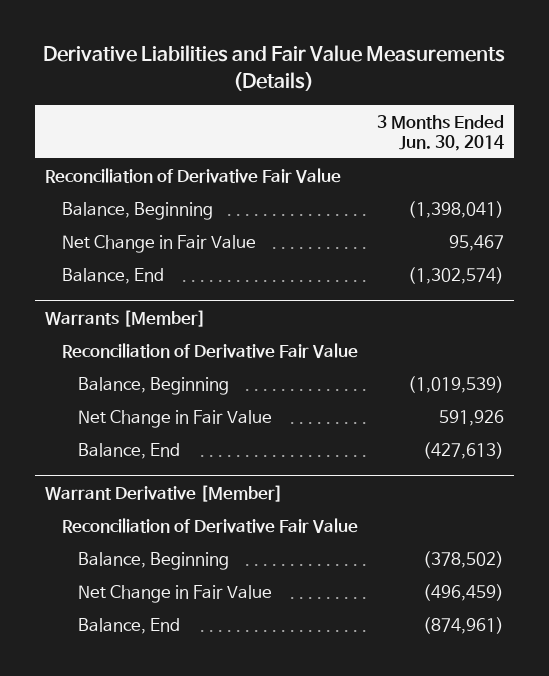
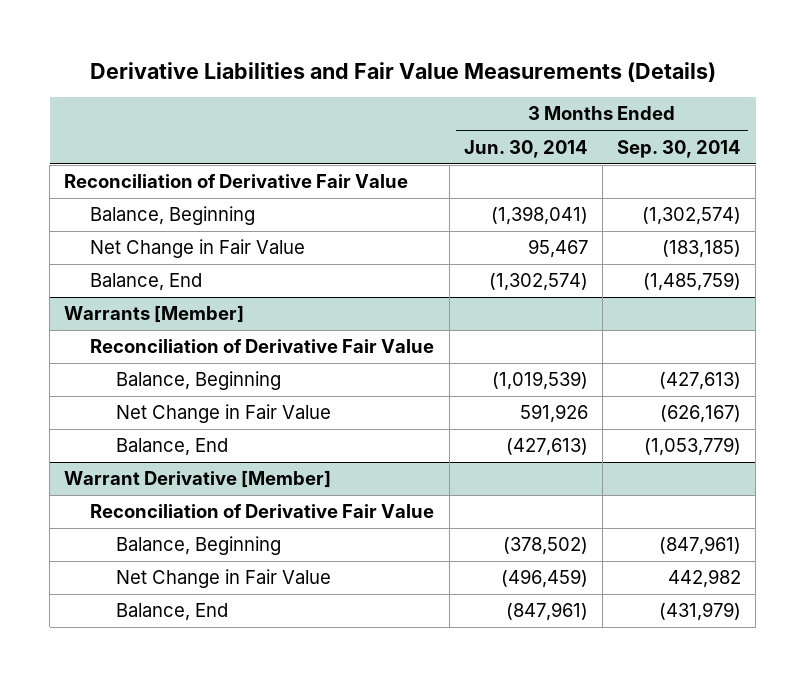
none -> [617,139,742,158] Sep. 30, 2014
[423,616,505,634] (874,961) -> [505,602,588,622] (847,961)

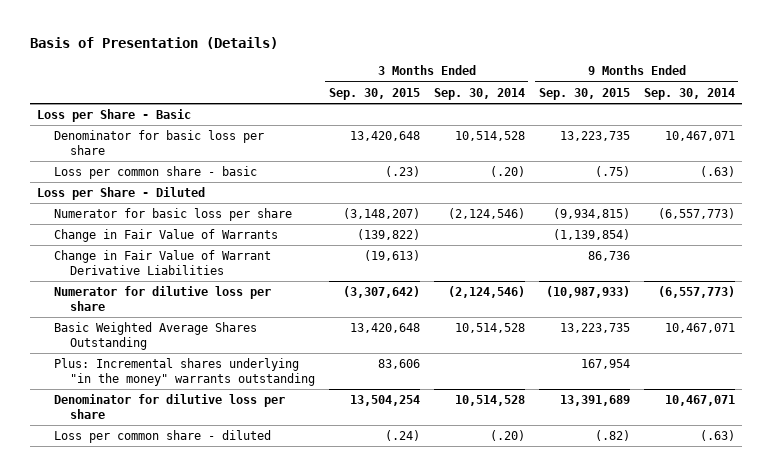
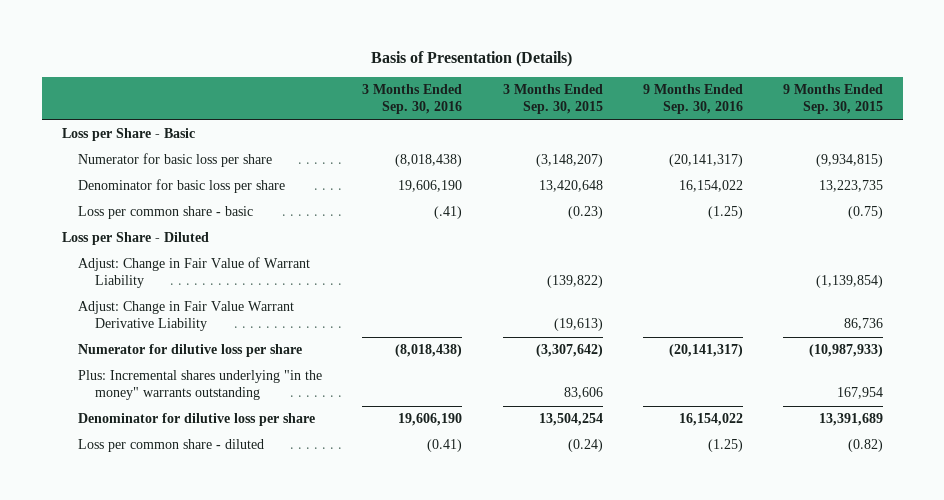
[433,87,525,100] Sep. 30, 2014 -> none
[643,87,735,100] Sep. 30, 2014 -> none
none -> [362,84,463,115] 3 Months Ended Sep. 30, 2016
none -> [642,84,743,115] 9 Months Ended Sep. 30, 2016
[53,207,292,221] Numerator for basic loss per share -> [78,153,273,168] Numerator for basic loss per share
[384,165,420,177] (.23) -> [567,206,603,220] (0.23)
[594,165,630,177] (.75) -> [847,206,883,220] (0.75)
[53,228,278,242] Change in Fair Value of Warrants -> [78,257,311,289] Adjust: Change in Fair Value of Warrant Liability
[53,249,271,275] Change in Fair Value of Warrant Derivative Liabilities -> [78,301,295,332] Adjust: Change in Fair Value Warrant Derivative Liability
[53,321,257,350] Basic Weighted Average Shares Outstanding -> none
[384,429,420,441] (.24) -> [567,439,603,453] (0.24)
[594,429,630,441] (.82) -> [847,439,883,453] (0.82)

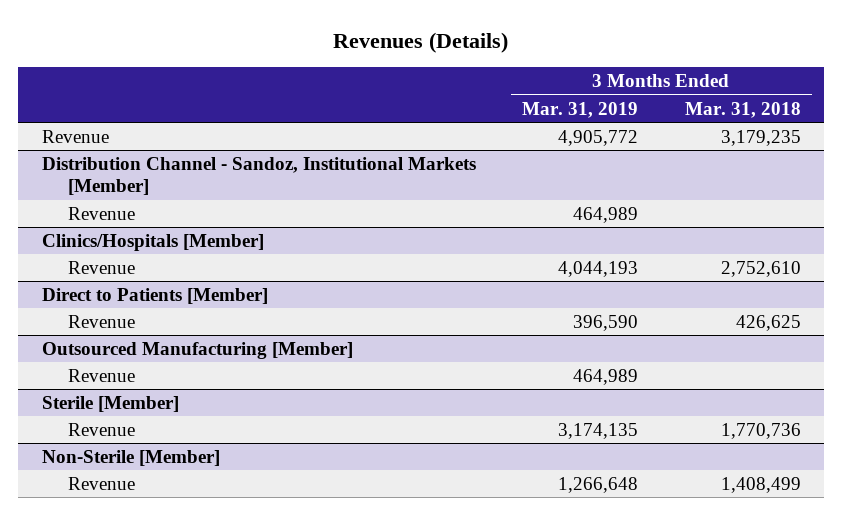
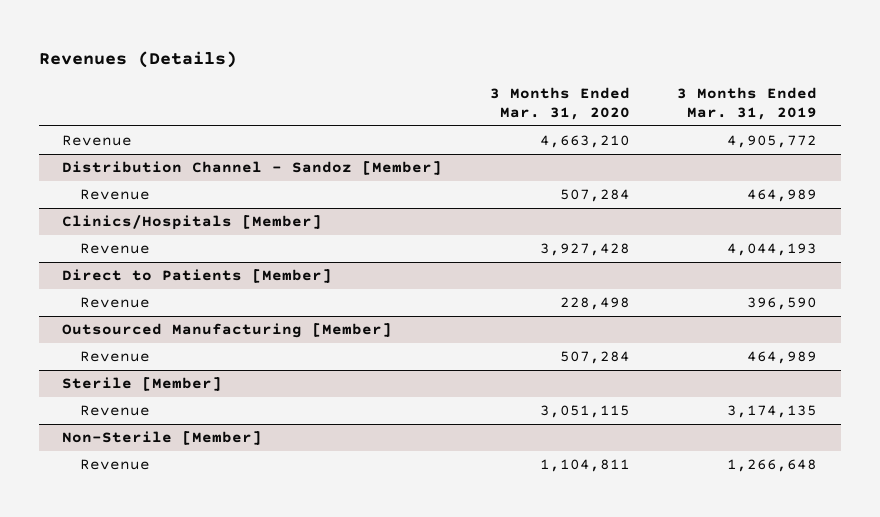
[684,101,801,118] Mar. 31, 2018 -> none
none -> [489,86,630,121] 3 Months Ended Mar. 31, 2020
[41,156,476,196] Distribution Channel - Sandoz, Institutional Markets [Member] -> [62,161,443,176] Distribution Channel - Sandoz [Member]

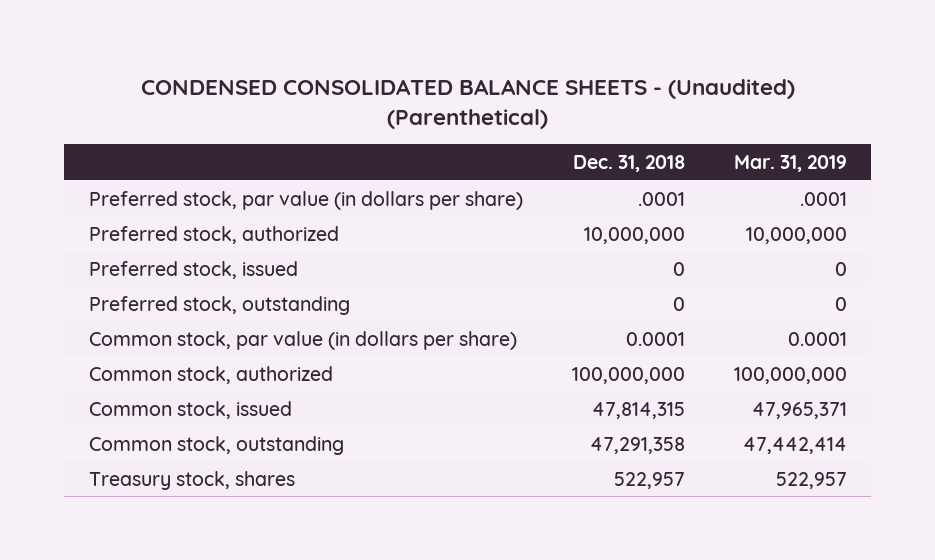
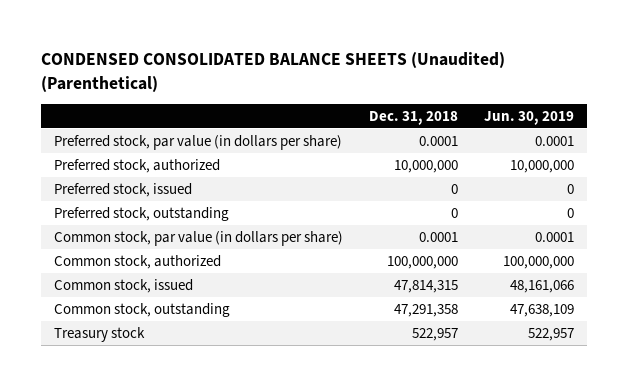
[140,78,795,129] CONDENSED CONSOLIDATED BALANCE SHEETS - (Unaudited) (Parenthetical) -> [41,52,506,92] CONDENSED CONSOLIDATED BALANCE SHEETS (Unaudited) (Parenthetical)
[733,154,847,172] Mar. 31, 2019 -> none
none -> [484,110,575,125] Jun. 30, 2019
[637,191,685,206] .0001 -> [419,135,459,146] 0.0001
[88,470,295,490] Treasury stock, shares -> [54,326,146,342] Treasury stock

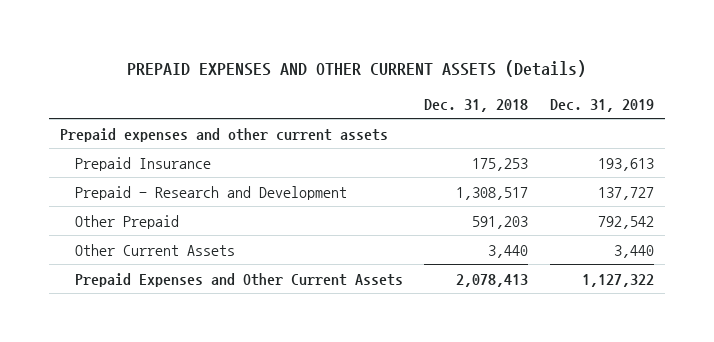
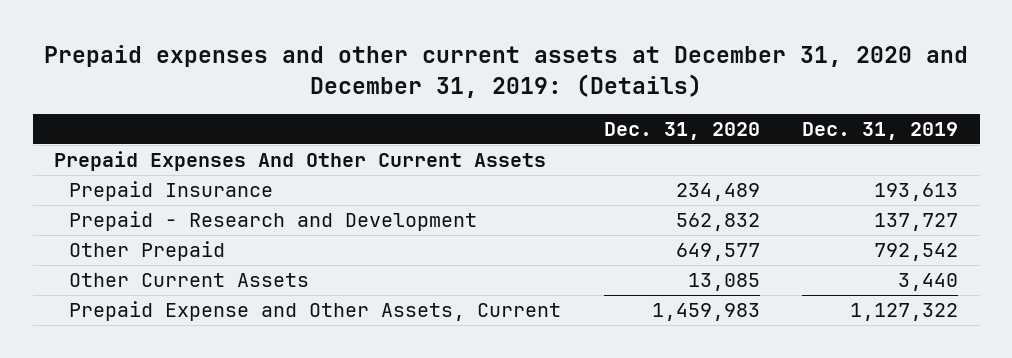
[126,59,586,77] PREPAID EXPENSES AND OTHER CURRENT ASSETS (Details) -> [44,45,969,99] Prepaid expenses and other current assets at December 31, 2020 and December 31, 2019: (Details)
[424,98,529,112] Dec. 31, 2018 -> none
none -> [603,121,760,140] Dec. 31, 2020
[59,127,388,142] Prepaid expenses and other current assets -> [54,151,547,172] Prepaid Expenses And Other Current Assets
[74,272,403,287] Prepaid Expenses and Other Current Assets -> [68,301,561,322] Prepaid Expense and Other Assets, Current

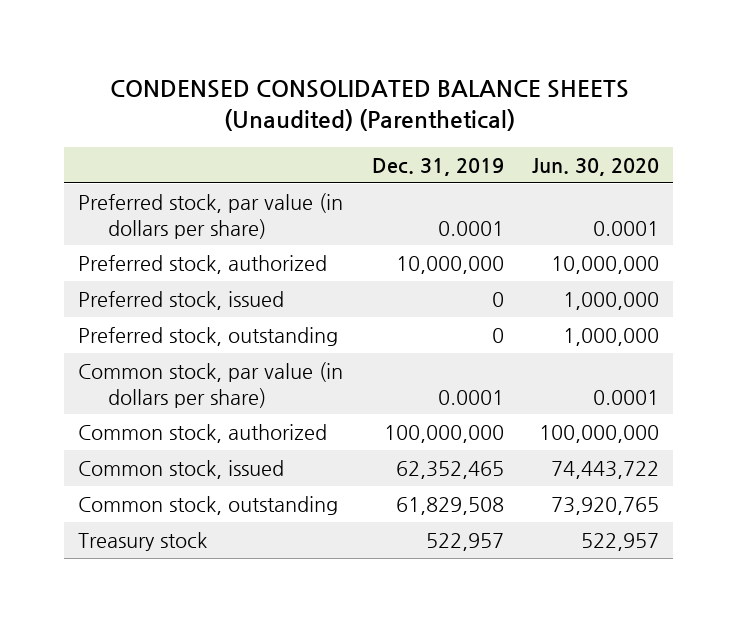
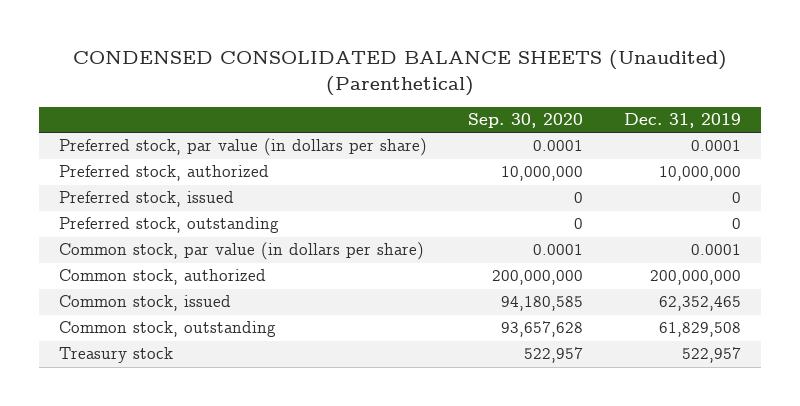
[532,158,660,177] Jun. 30, 2020 -> none
none -> [467,113,583,129] Sep. 30, 2020
[383,424,504,443] 100,000,000 -> [649,270,741,286] 200,000,000

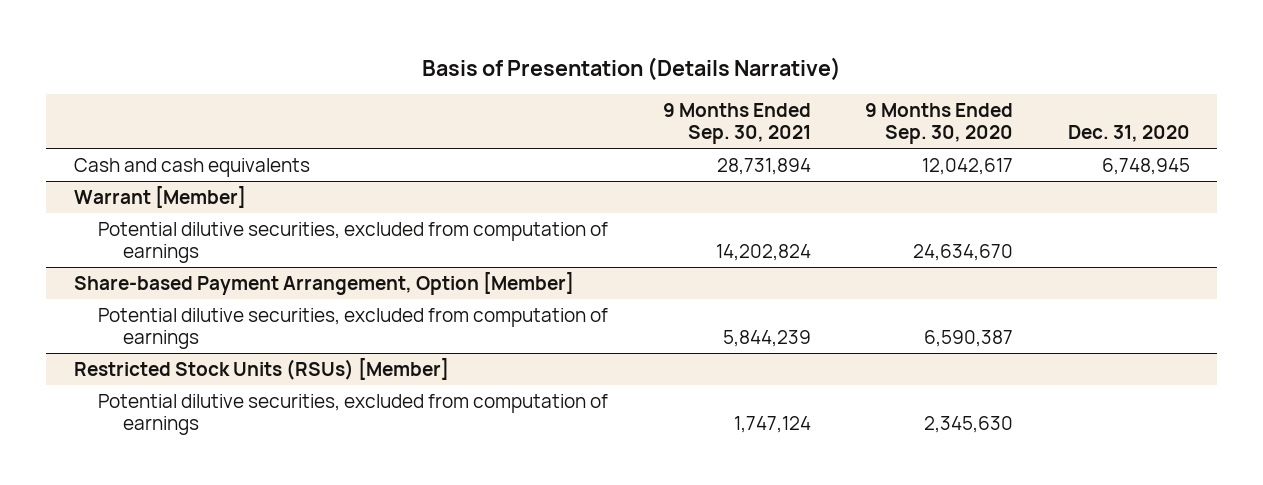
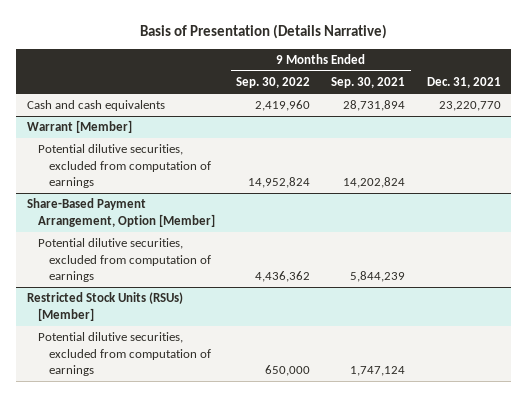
[865,103,1014,145] 9 Months Ended Sep. 30, 2020 -> none
[1067,125,1190,143] Dec. 31, 2020 -> none
none -> [235,77,310,89] Sep. 30, 2022
none -> [426,77,501,89] Dec. 31, 2021
[73,271,574,295] Share-based Payment Arrangement, Option [Member] -> [26,198,215,227] Share-Based Payment Arrangement, Option [Member]

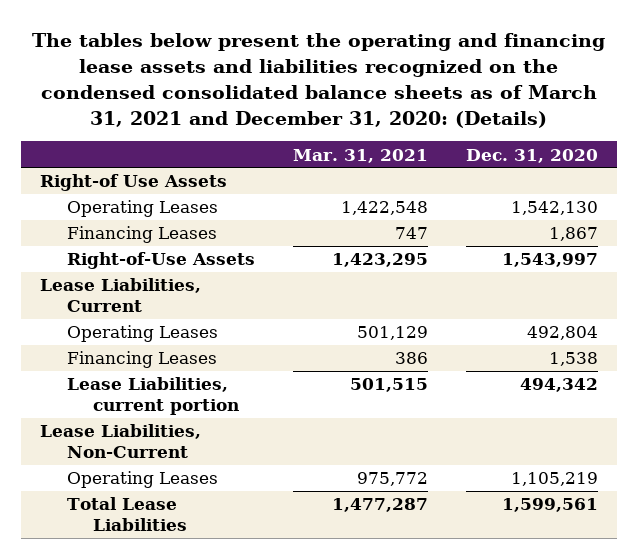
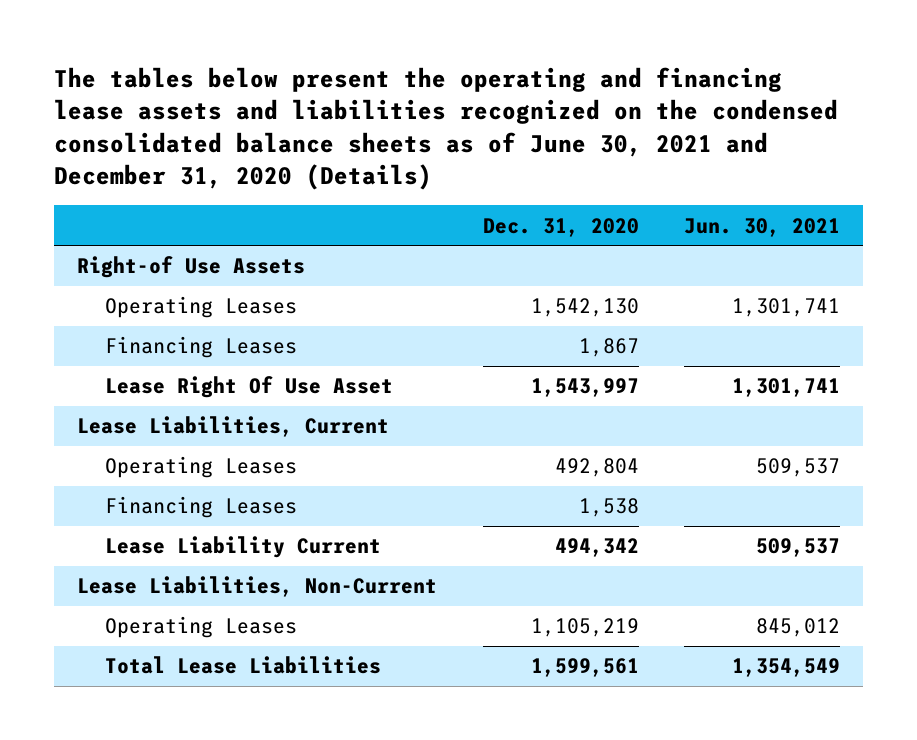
[31,32,605,128] The tables below present the operating and financing lease assets and liabilities recognized on the condensed consolidated balance sheets as of March 31, 2021 and December 31, 2020: (Details) -> [54,66,839,191] The tables below present the operating and financing lease assets and liabilities recognized on the condensed consolidated balance sheets as of June 30, 2021 and December 31, 2020 (Details)
[292,148,428,163] Mar. 31, 2021 -> none
none -> [684,217,841,237] Jun. 30, 2021
[66,252,255,270] Right-of-Use Assets -> [104,376,393,399] Lease Right Of Use Asset
[66,377,240,416] Lease Liabilities, current portion -> [104,536,381,559] Lease Liability Current

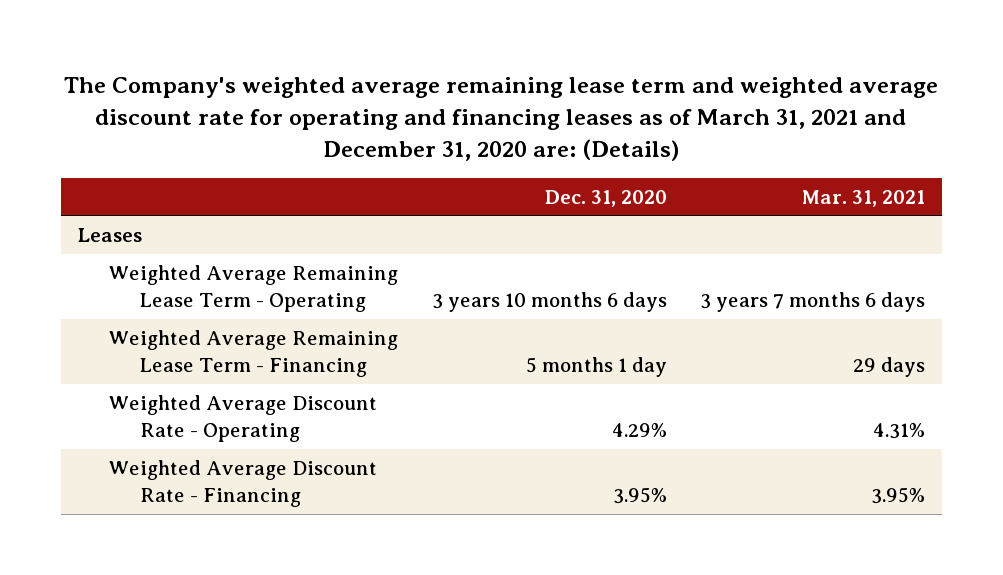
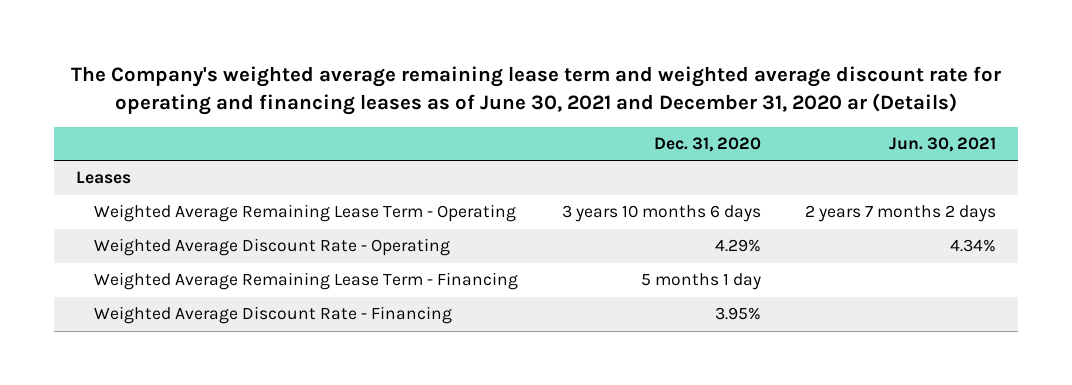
[64,76,939,161] The Company's weighted average remaining lease term and weighted average discount rate for operating and financing leases as of March 31, 2021 and December 31, 2020 are: (Details) -> [70,66,1001,115] The Company's weighted average remaining lease term and weighted average discount rate for operating and financing leases as of June 30, 2021 and December 31, 2020 ar (Details)
[802,189,926,207] Mar. 31, 2021 -> none
none -> [888,137,996,153] Jun. 30, 2021
[108,330,398,377] Weighted Average Remaining Lease Term - Financing -> [94,272,519,291] Weighted Average Remaining Lease Term - Financing

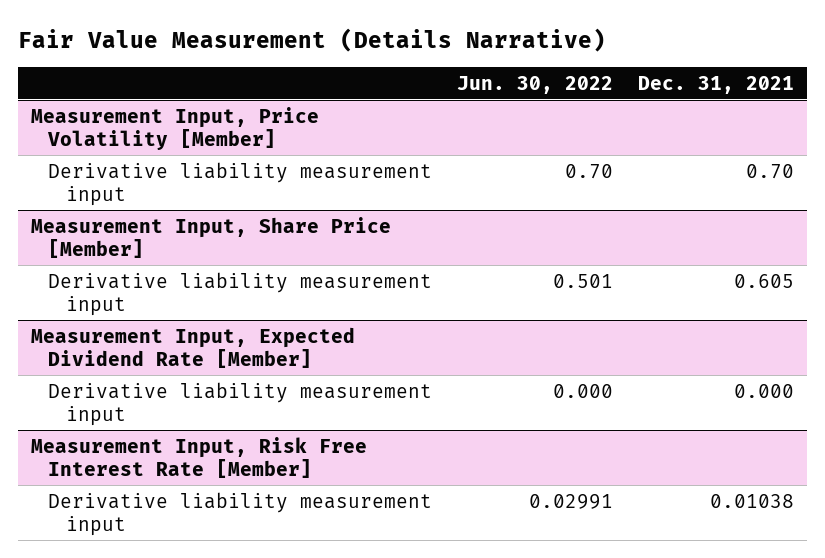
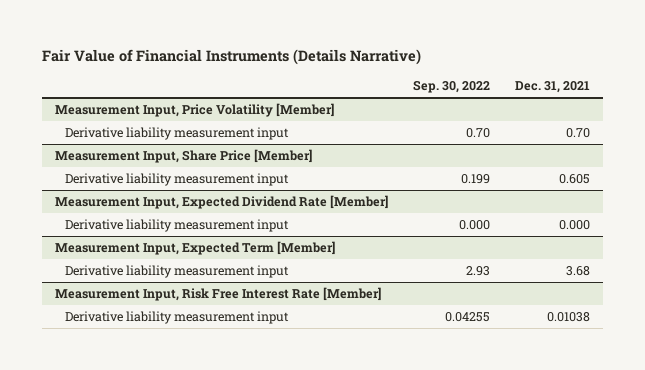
[18,27,607,52] Fair Value Measurement (Details Narrative) -> [41,49,421,66] Fair Value of Financial Instruments (Details Narrative)
[457,75,614,94] Jun. 30, 2022 -> none
none -> [413,80,491,94] Sep. 30, 2022
none -> [54,241,335,256] Measurement Input, Expected Term [Member]
none -> [64,265,289,279] Derivative liability measurement input

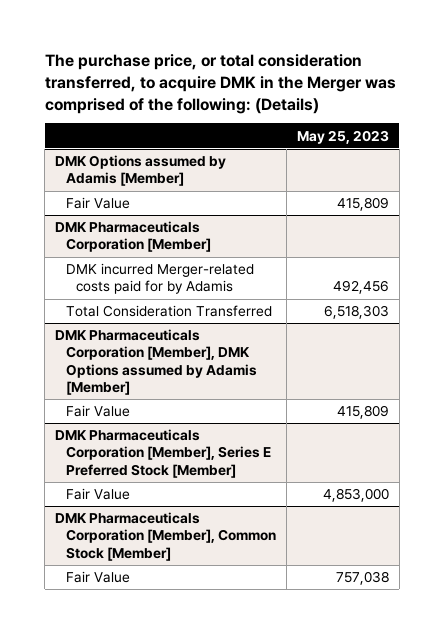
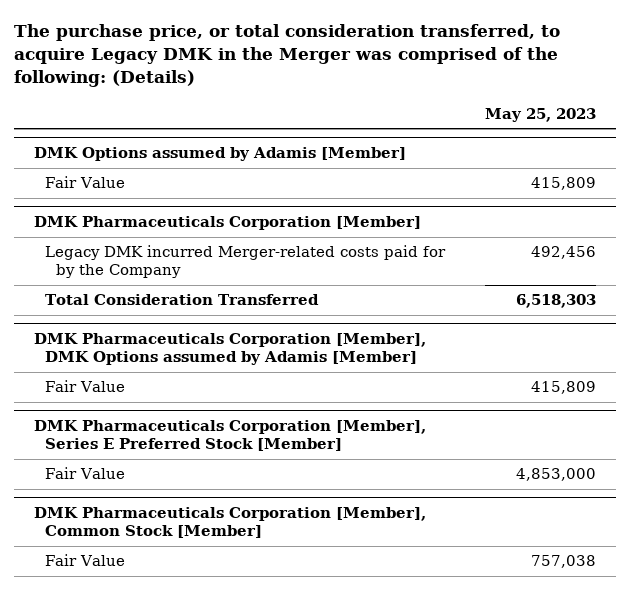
[44,54,396,114] The purchase price, or total consideration transferred, to acquire DMK in the Merger was comprised of the following: (Details) -> [13,23,560,88] The purchase price, or total consideration transferred, to acquire Legacy DMK in the Merger was comprised of the following: (Details)
[65,263,254,295] DMK incurred Merger-related costs paid for by Adamis -> [44,245,446,279] Legacy DMK incurred Merger-related costs paid for by the Company

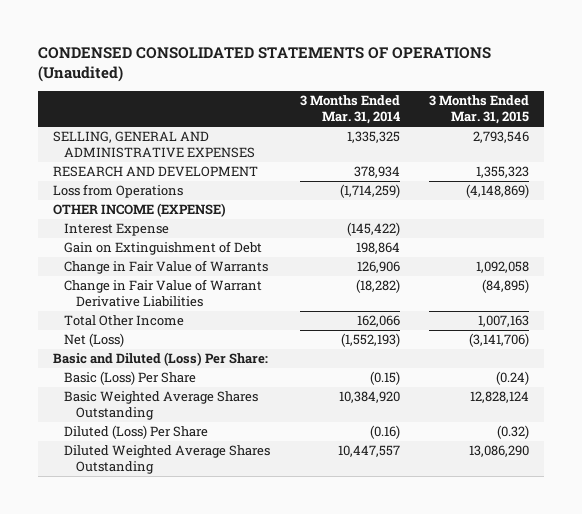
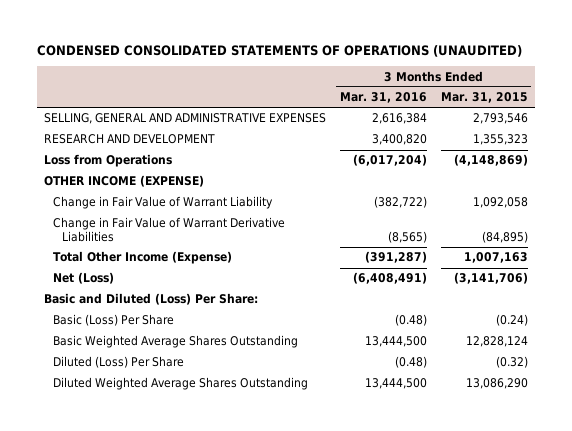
[38,47,492,83] CONDENSED CONSOLIDATED STATEMENTS OF OPERATIONS (Unaudited) -> [37,44,523,57] CONDENSED CONSOLIDATED STATEMENTS OF OPERATIONS (UNAUDITED)
[299,95,400,125] 3 Months Ended Mar. 31, 2014 -> none
none -> [339,92,427,104] Mar. 31, 2016
[64,223,170,237] Interest Expense -> none
[64,241,263,256] Gain on Extinguishment of Debt -> none
[64,260,269,275] Change in Fair Value of Warrants -> [53,196,274,210] Change in Fair Value of Warrant Liability
[64,315,185,327] Total Other Income -> [53,251,233,265] Total Other Income (Expense)

